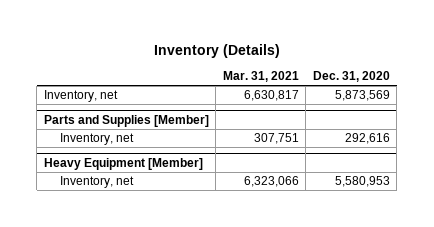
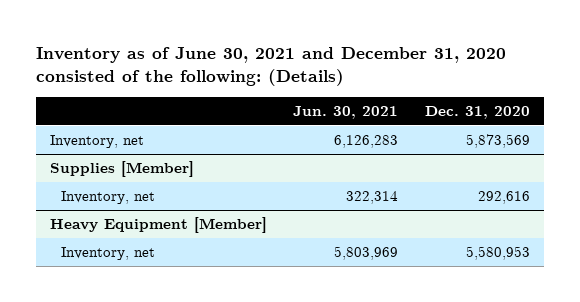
[153,44,280,59] Inventory (Details) -> [36,47,507,87] Inventory as of June 30, 2021 and December 31, 2020 consisted of the following: (Details)
[222,71,299,83] Mar. 31, 2021 -> none
none -> [293,105,399,119] Jun. 30, 2021
[43,114,209,127] Parts and Supplies [Member] -> [49,160,194,177] Supplies [Member]

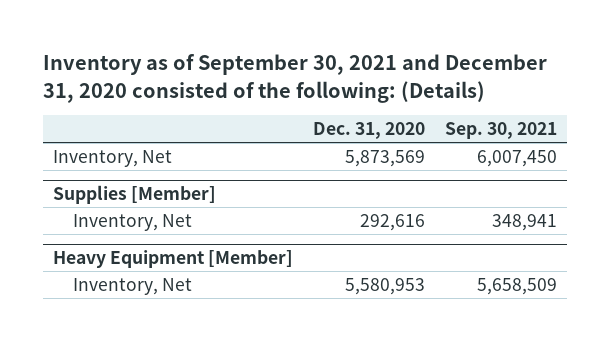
[36,47,507,87] Inventory as of June 30, 2021 and December 31, 2020 consisted of the following: (Details) -> [43,54,548,103] Inventory as of September 30, 2021 and December 31, 2020 consisted of the following: (Details)
[293,105,399,119] Jun. 30, 2021 -> none
none -> [445,122,558,140] Sep. 30, 2021
[49,134,144,148] Inventory, net -> [53,149,173,167] Inventory, Net
[61,190,156,204] Inventory, net -> [73,213,193,231] Inventory, Net
[61,246,156,260] Inventory, net -> [73,277,193,295] Inventory, Net

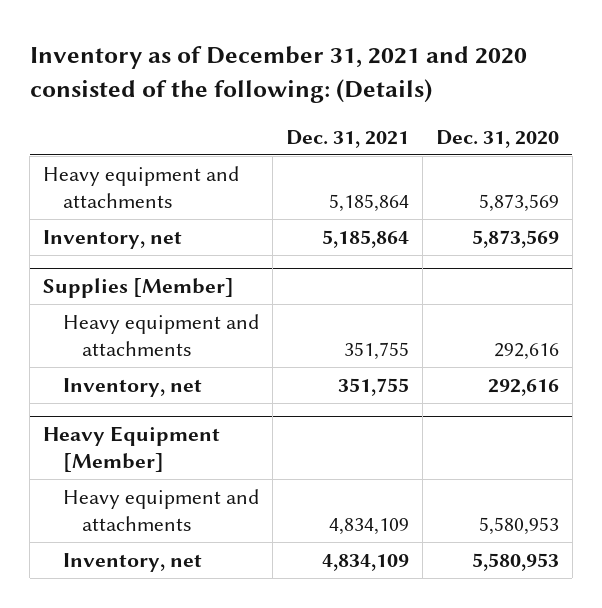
[43,54,548,103] Inventory as of September 30, 2021 and December 31, 2020 consisted of the following: (Details) -> [29,46,527,103] Inventory as of December 31, 2021 and 2020 consisted of the following: (Details)
[445,122,558,140] Sep. 30, 2021 -> none
none -> [285,129,409,148] Dec. 31, 2021
[53,149,173,167] Inventory, Net -> [43,166,240,208] Heavy equipment and attachments
none -> [43,230,183,250] Inventory, net
[73,213,193,231] Inventory, Net -> [62,314,259,356] Heavy equipment and attachments
none -> [62,378,202,398] Inventory, net
[73,277,193,295] Inventory, Net -> [62,489,259,531] Heavy equipment and attachments
none -> [62,553,202,573] Inventory, net

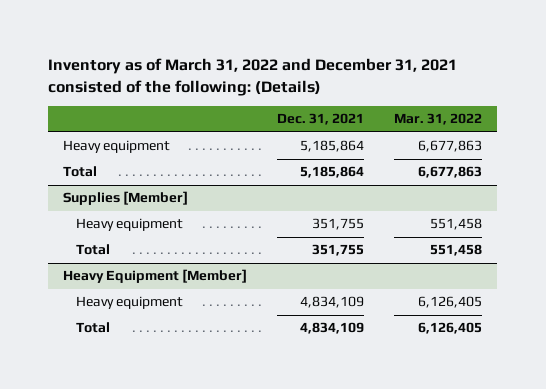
[29,46,527,103] Inventory as of December 31, 2021 and 2020 consisted of the following: (Details) -> [48,58,458,96] Inventory as of March 31, 2022 and December 31, 2021 consisted of the following: (Details)
[435,129,559,148] Dec. 31, 2020 -> none
none -> [394,113,483,126] Mar. 31, 2022
[43,166,240,208] Heavy equipment and attachments -> [63,140,171,154] Heavy equipment
[43,230,183,250] Inventory, net -> [63,166,98,178] Total
[62,314,259,356] Heavy equipment and attachments -> [75,218,183,232] Heavy equipment
[62,378,202,398] Inventory, net -> [75,244,110,256] Total
[62,489,259,531] Heavy equipment and attachments -> [75,296,183,310] Heavy equipment
[62,553,202,573] Inventory, net -> [75,322,110,334] Total

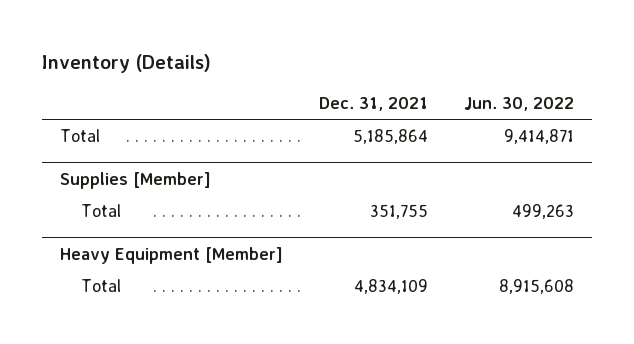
[48,58,458,96] Inventory as of March 31, 2022 and December 31, 2021 consisted of the following: (Details) -> [41,54,211,74] Inventory (Details)
[394,113,483,126] Mar. 31, 2022 -> none
none -> [463,96,574,111] Jun. 30, 2022
[63,140,171,154] Heavy equipment -> none
[75,218,183,232] Heavy equipment -> none
[75,296,183,310] Heavy equipment -> none

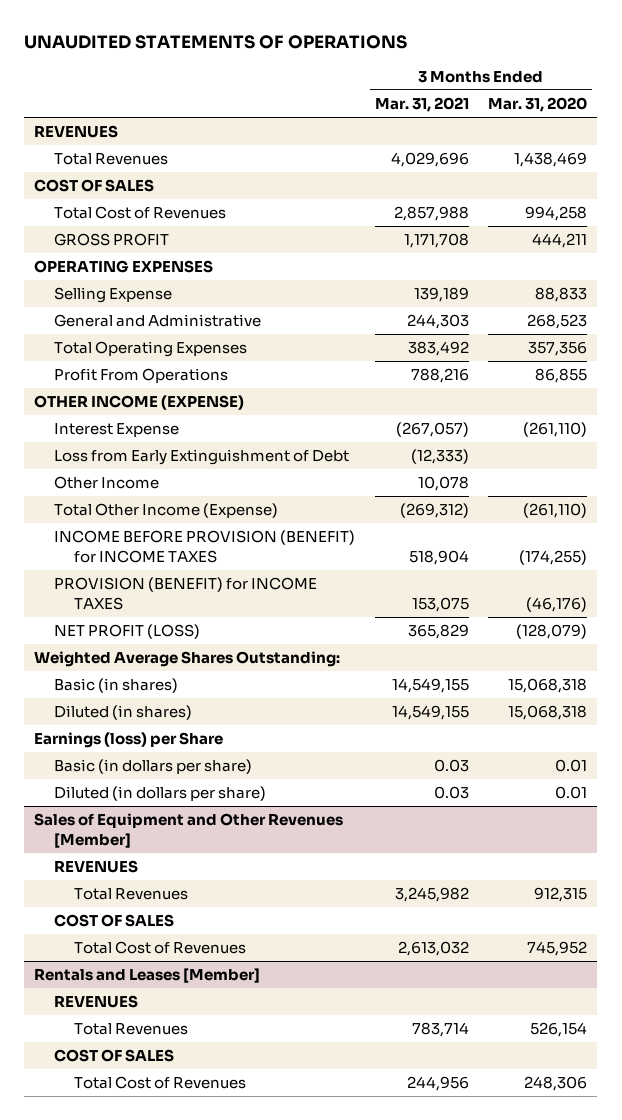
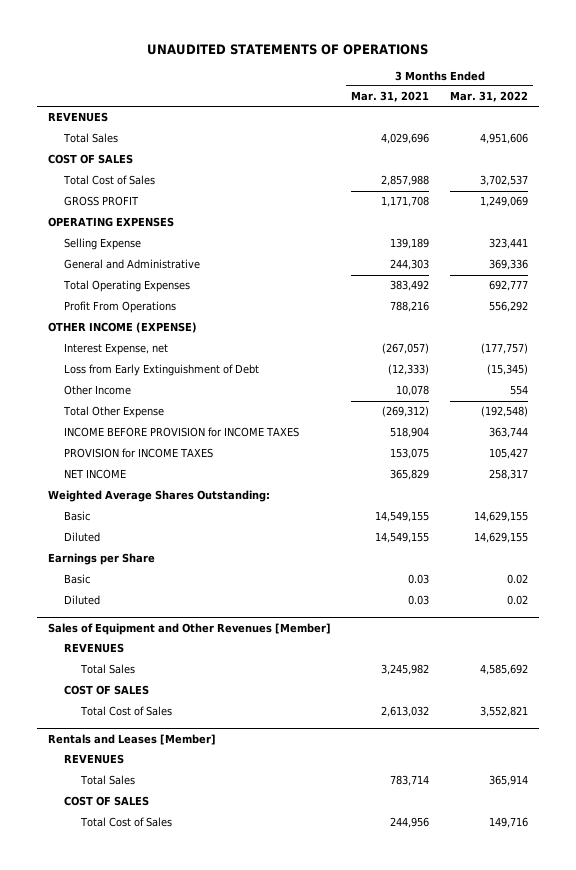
[488,97,588,113] Mar. 31, 2020 -> none
none -> [450,91,529,103] Mar. 31, 2022
[54,153,169,166] Total Revenues -> [63,133,119,144] Total Sales
[54,206,227,220] Total Cost of Revenues -> [63,175,156,186] Total Cost of Sales
[54,423,180,438] Interest Expense -> [64,343,169,356] Interest Expense, net
[54,503,279,519] Total Other Income (Expense) -> [63,406,165,419] Total Other Expense
[54,530,356,563] INCOME BEFORE PROVISION (BENEFIT) for INCOME TAXES -> [64,427,300,438] INCOME BEFORE PROVISION for INCOME TAXES
[54,577,318,610] PROVISION (BENEFIT) for INCOME TAXES -> [64,448,214,459] PROVISION for INCOME TAXES
[54,624,201,640] NET PROFIT (LOSS) -> [64,469,127,480] NET INCOME
[54,678,179,694] Basic (in shares) -> [64,511,91,522] Basic
[54,705,193,721] Diluted (in shares) -> [64,532,101,543] Diluted
[34,732,224,749] Earnings (loss) per Share -> [47,553,155,566] Earnings per Share
[54,759,253,775] Basic (in dollars per share) -> [64,574,91,585] Basic
[54,786,267,802] Diluted (in dollars per share) -> [64,595,101,606] Diluted
[74,888,189,901] Total Revenues -> [80,664,136,675] Total Sales
[74,941,247,955] Total Cost of Revenues -> [80,706,173,717] Total Cost of Sales
[74,1023,189,1036] Total Revenues -> [80,775,136,786] Total Sales
[74,1076,247,1090] Total Cost of Revenues -> [80,817,173,828] Total Cost of Sales

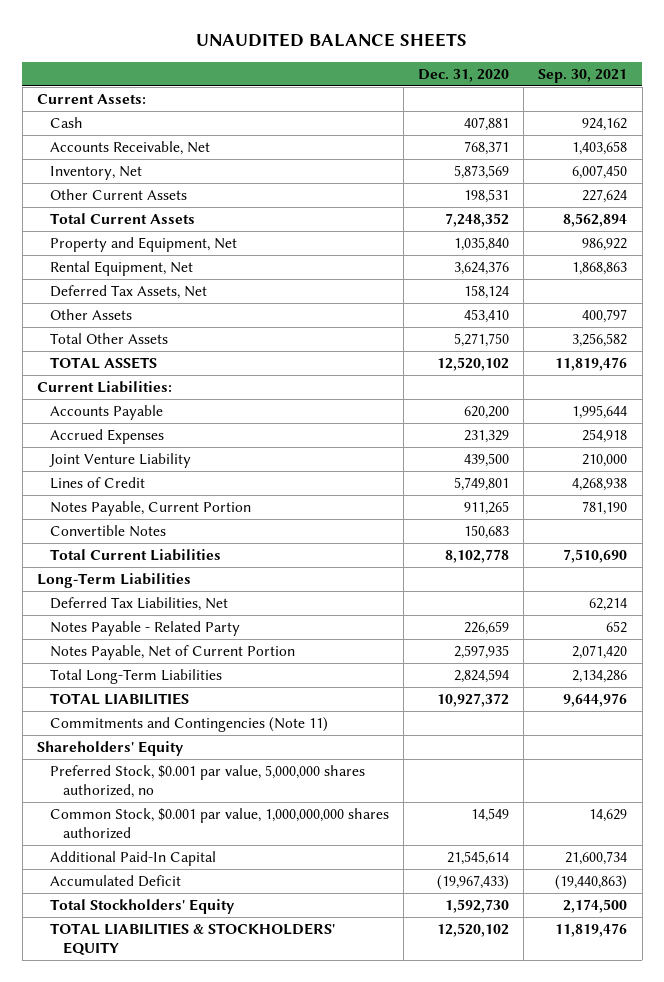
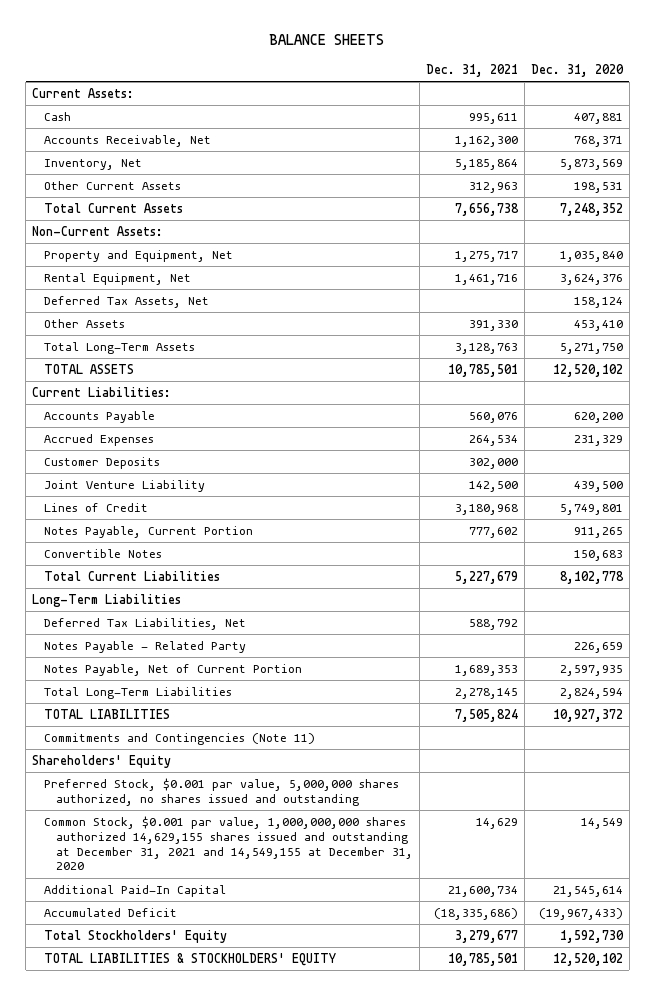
[196,33,468,48] UNAUDITED BALANCE SHEETS -> [269,34,385,46] BALANCE SHEETS
[538,68,628,83] Sep. 30, 2021 -> none
none -> [425,63,518,77] Dec. 31, 2021
none -> [32,226,164,237] Non-Current Assets:
[50,332,169,344] Total Other Assets -> [43,342,195,355] Total Long-Term Assets
none -> [43,457,160,470] Customer Deposits
[50,764,366,798] Preferred Stock, $0.001 par value, 5,000,000 shares authorized, no -> [43,778,399,806] Preferred Stock, $0.001 par value, 5,000,000 shares authorized, no shares issued and outstanding
[50,807,390,839] Common Stock, $0.001 par value, 1,000,000,000 shares authorized -> [43,816,413,871] Common Stock, $0.001 par value, 1,000,000,000 shares authorized 14,629,155 shares issued and outstanding at December 31, 2021 and 14,549,155 at December 31, 2020

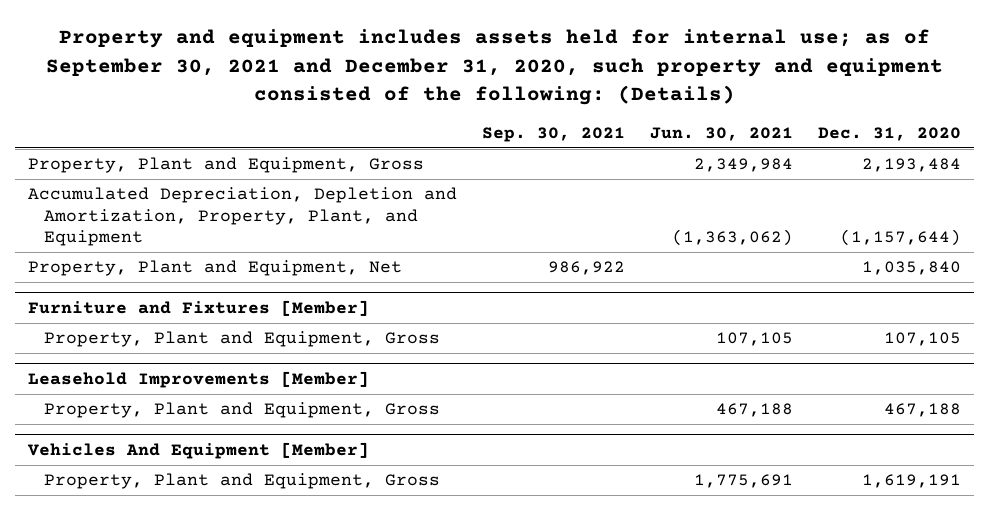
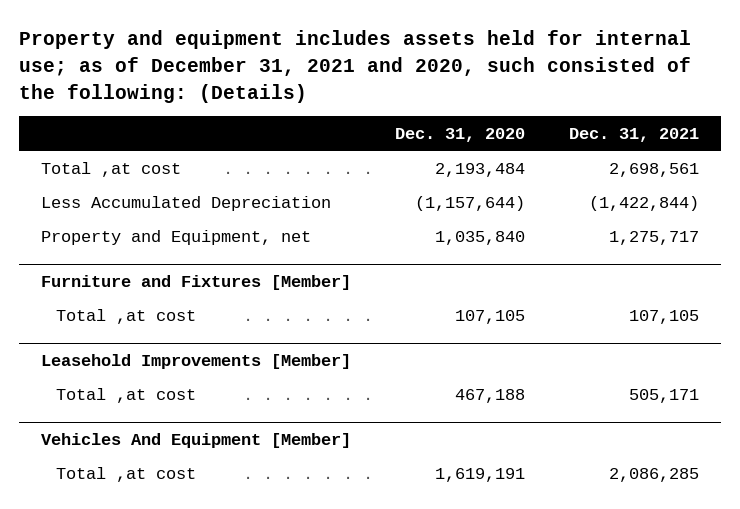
[45,29,943,105] Property and equipment includes assets held for internal use; as of September 30, 2021 and December 31, 2020, such property and equipment consisted of the following: (Details) -> [18,30,691,103] Property and equipment includes assets held for internal use; as of December 31, 2021 and 2020, such consisted of the following: (Details)
[482,126,626,142] Sep. 30, 2021 -> none
[650,126,794,141] Jun. 30, 2021 -> none
none -> [569,127,700,142] Dec. 31, 2021
[27,157,424,174] Property, Plant and Equipment, Gross -> [40,161,181,177] Total ,at cost
[27,187,457,247] Accumulated Depreciation, Depletion and Amortization, Property, Plant, and Equipment -> [40,195,331,211] Less Accumulated Depreciation
[27,260,402,277] Property, Plant and Equipment, Net -> [40,229,311,245] Property and Equipment, net
[44,331,441,348] Property, Plant and Equipment, Gross -> [56,308,197,324] Total ,at cost
[44,402,441,419] Property, Plant and Equipment, Gross -> [56,387,197,403] Total ,at cost
[44,473,441,490] Property, Plant and Equipment, Gross -> [56,466,197,482] Total ,at cost

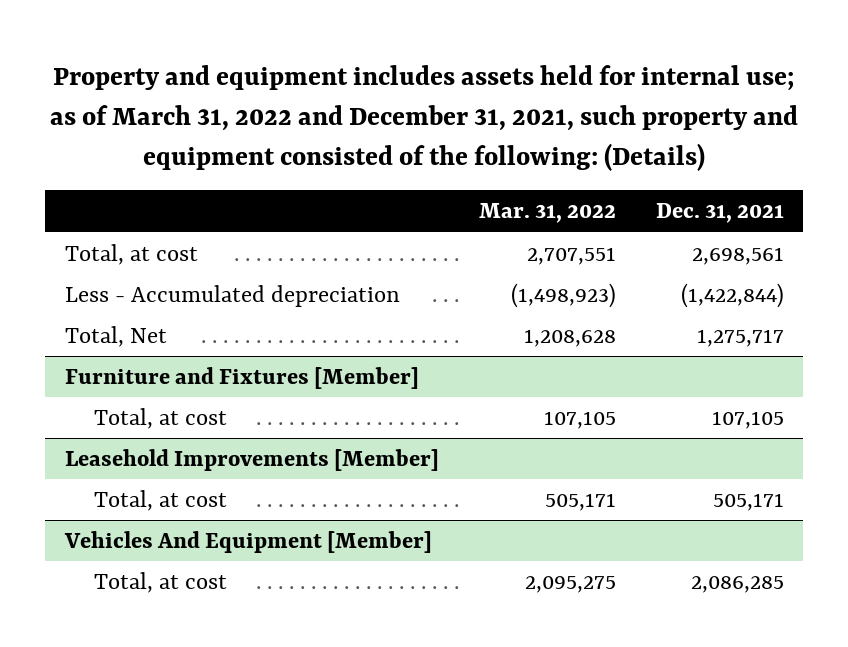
[18,30,691,103] Property and equipment includes assets held for internal use; as of December 31, 2021 and 2020, such consisted of the following: (Details) -> [50,64,799,171] Property and equipment includes assets held for internal use; as of March 31, 2022 and December 31, 2021, such property and equipment consisted of the following: (Details)
[395,127,526,142] Dec. 31, 2020 -> none
none -> [478,203,616,224] Mar. 31, 2022
[40,161,181,177] Total ,at cost -> [64,244,198,266] Total, at cost
[40,195,331,211] Less Accumulated Depreciation -> [64,285,400,308] Less - Accumulated depreciation
[40,229,311,245] Property and Equipment, net -> [64,326,167,348] Total, Net
[56,308,197,324] Total ,at cost -> [94,408,228,430] Total, at cost
[56,387,197,403] Total ,at cost -> [94,490,228,512] Total, at cost
[56,466,197,482] Total ,at cost -> [94,572,228,594] Total, at cost

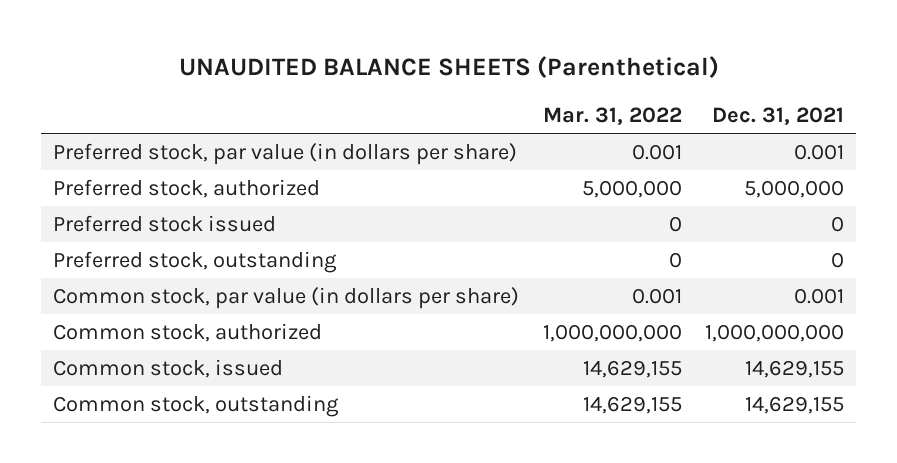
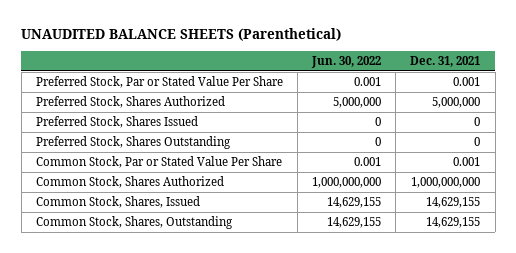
[542,107,682,126] Mar. 31, 2022 -> none
none -> [311,56,382,69] Jun. 30, 2022
[53,143,518,166] Preferred stock, par value (in dollars per share) -> [36,76,284,89] Preferred Stock, Par or Stated Value Per Share
[53,179,321,199] Preferred stock, authorized -> [36,96,226,109] Preferred Stock, Shares Authorized
[53,215,277,233] Preferred stock issued -> [36,116,199,129] Preferred Stock, Shares Issued
[53,251,338,274] Preferred stock, outstanding -> [36,136,232,150] Preferred Stock, Shares Outstanding
[53,287,520,310] Common stock, par value (in dollars per share) -> [36,156,283,169] Common Stock, Par or Stated Value Per Share
[53,323,323,343] Common stock, authorized -> [36,176,225,189] Common Stock, Shares Authorized
[53,359,284,379] Common stock, issued -> [36,196,201,209] Common Stock, Shares, Issued
[53,395,340,418] Common stock, outstanding -> [36,216,234,230] Common Stock, Shares, Outstanding

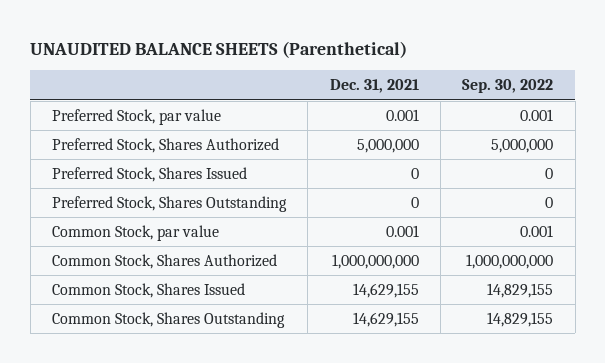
[311,56,382,69] Jun. 30, 2022 -> none
none -> [462,79,554,94] Sep. 30, 2022
[36,76,284,89] Preferred Stock, Par or Stated Value Per Share -> [52,108,222,125] Preferred Stock, par value
[36,156,283,169] Common Stock, Par or Stated Value Per Share -> [52,224,220,241] Common Stock, par value
[36,196,201,209] Common Stock, Shares, Issued -> [52,282,246,298] Common Stock, Shares Issued
[36,216,234,230] Common Stock, Shares, Outstanding -> [52,311,286,328] Common Stock, Shares Outstanding

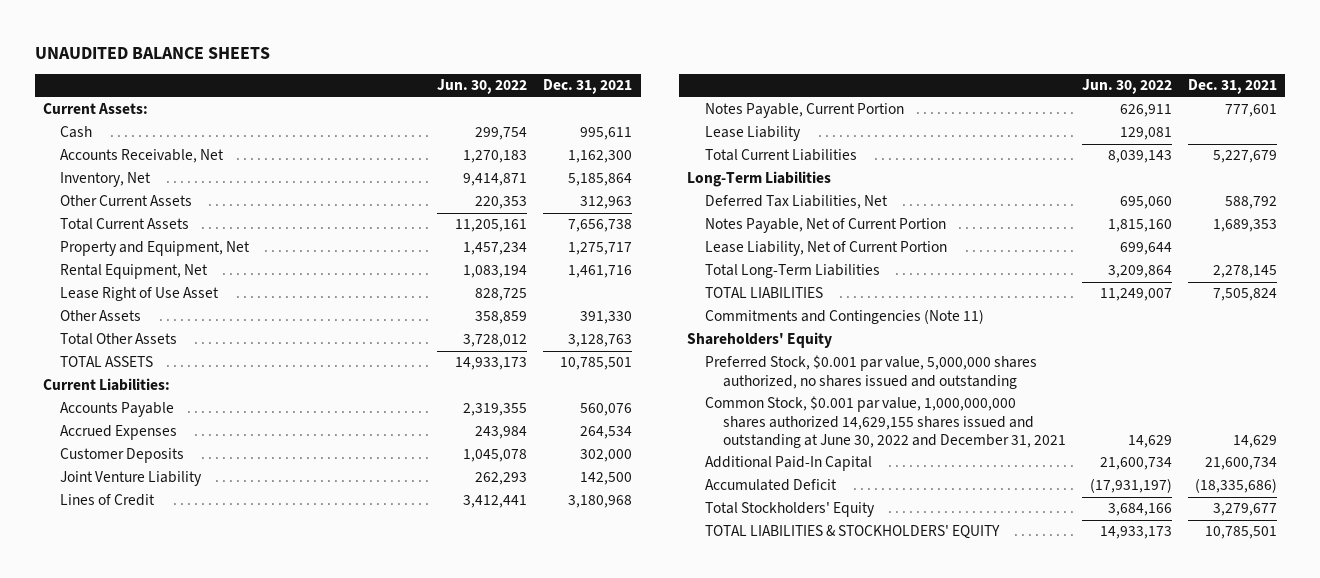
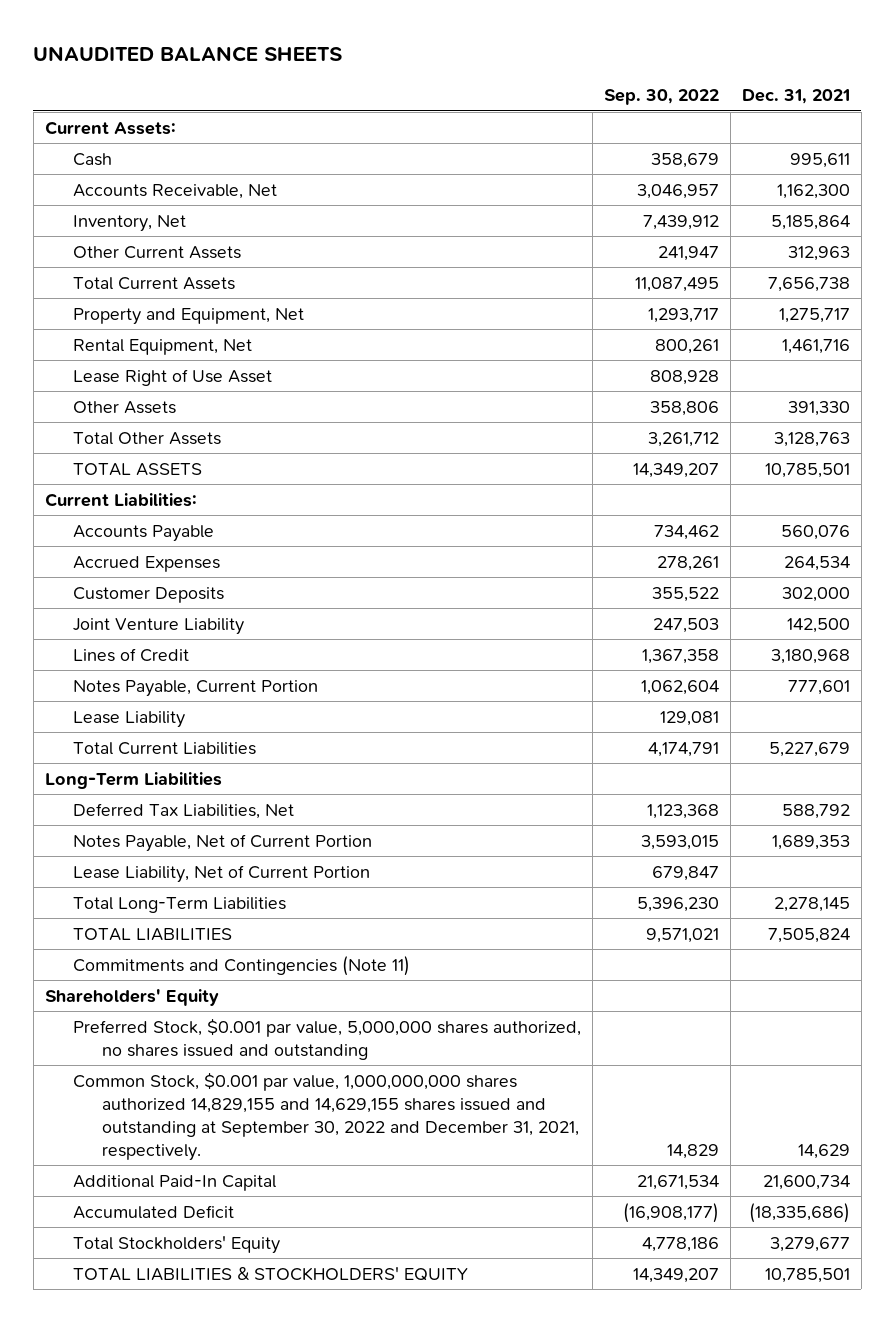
[437,79,528,95] Jun. 30, 2022 -> none
none -> [604,89,720,106] Sep. 30, 2022
[704,396,1066,448] Common Stock, $0.001 par value, 1,000,000,000 shares authorized 14,629,155 shares issued and outstanding at June 30, 2022 and December 31, 2021 -> [73,1071,579,1161] Common Stock, $0.001 par value, 1,000,000,000 shares authorized 14,829,155 and 14,629,155 shares issued and outstanding at September 30, 2022 and December 31, 2021, respectively.

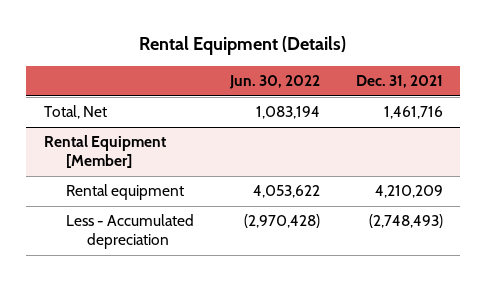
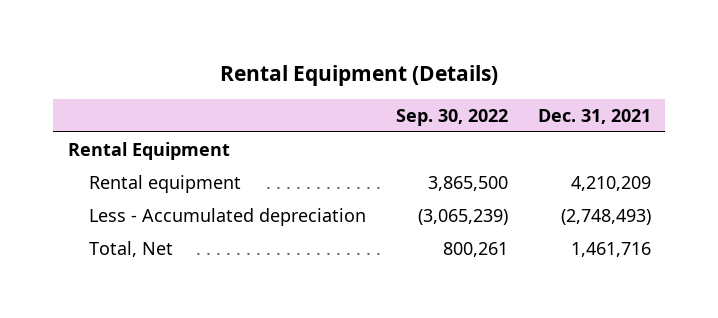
[228,75,320,90] Jun. 30, 2022 -> none
none -> [395,109,508,127] Sep. 30, 2022
[44,135,167,169] Rental Equipment [Member] -> none
none -> [67,141,230,160] Rental Equipment
[44,105,108,120] Total, Net -> [89,240,174,257] Total, Net

